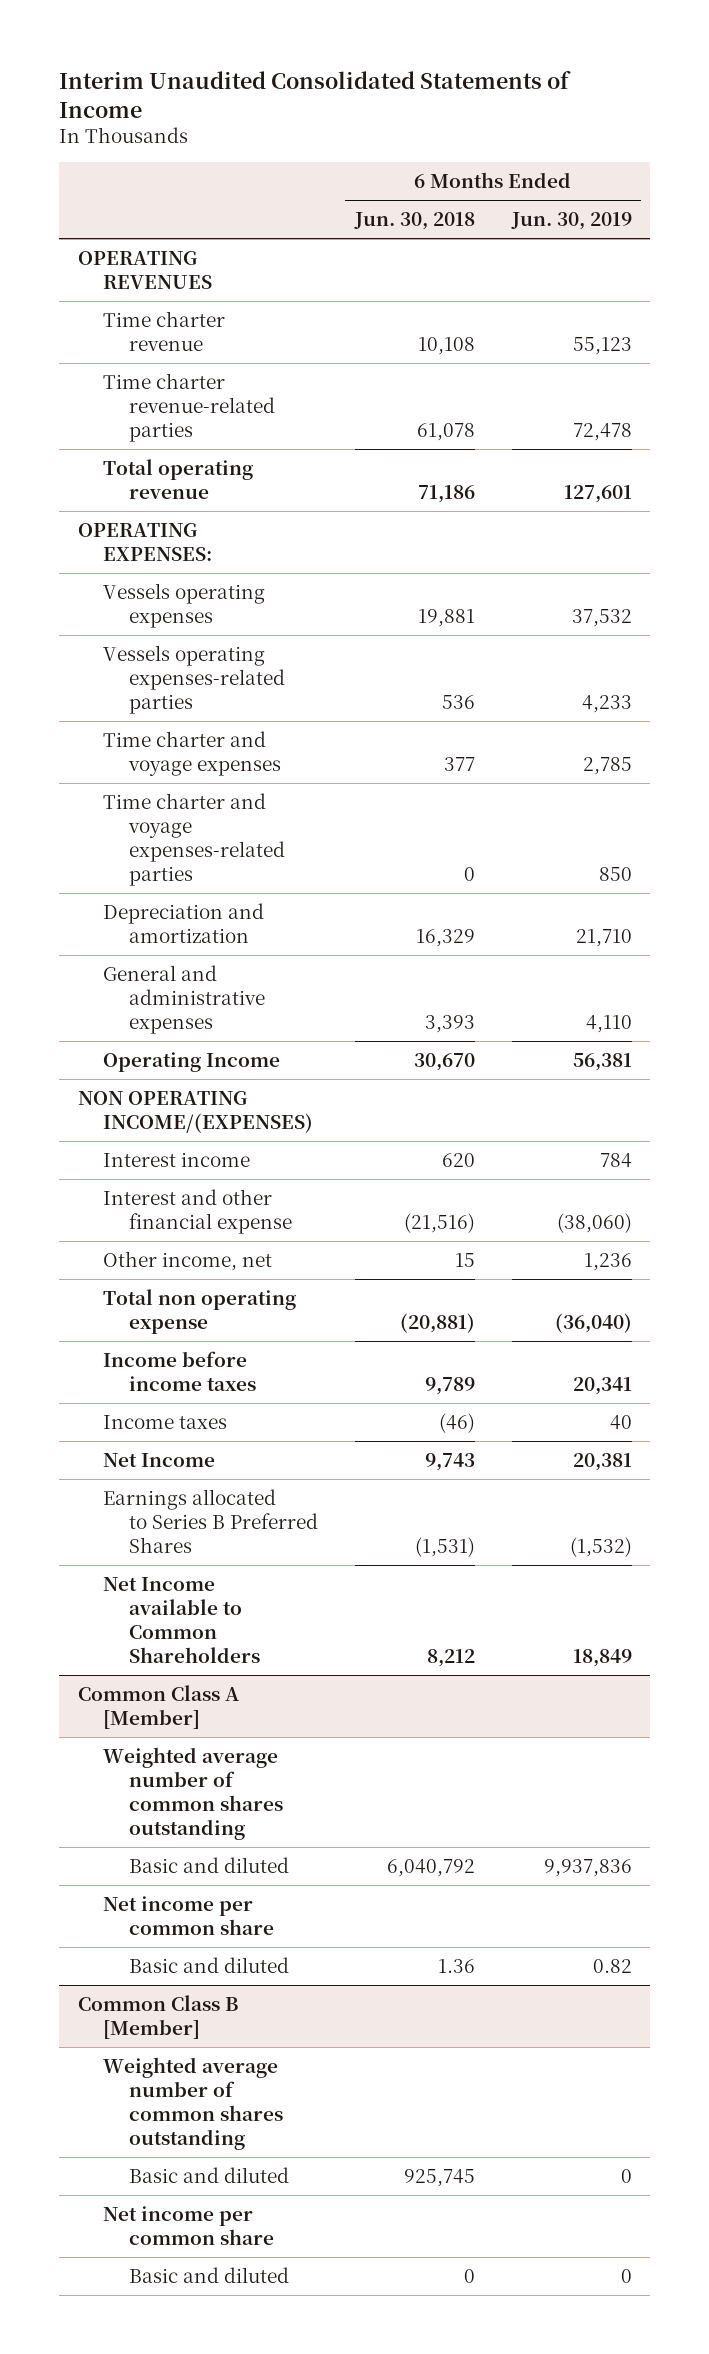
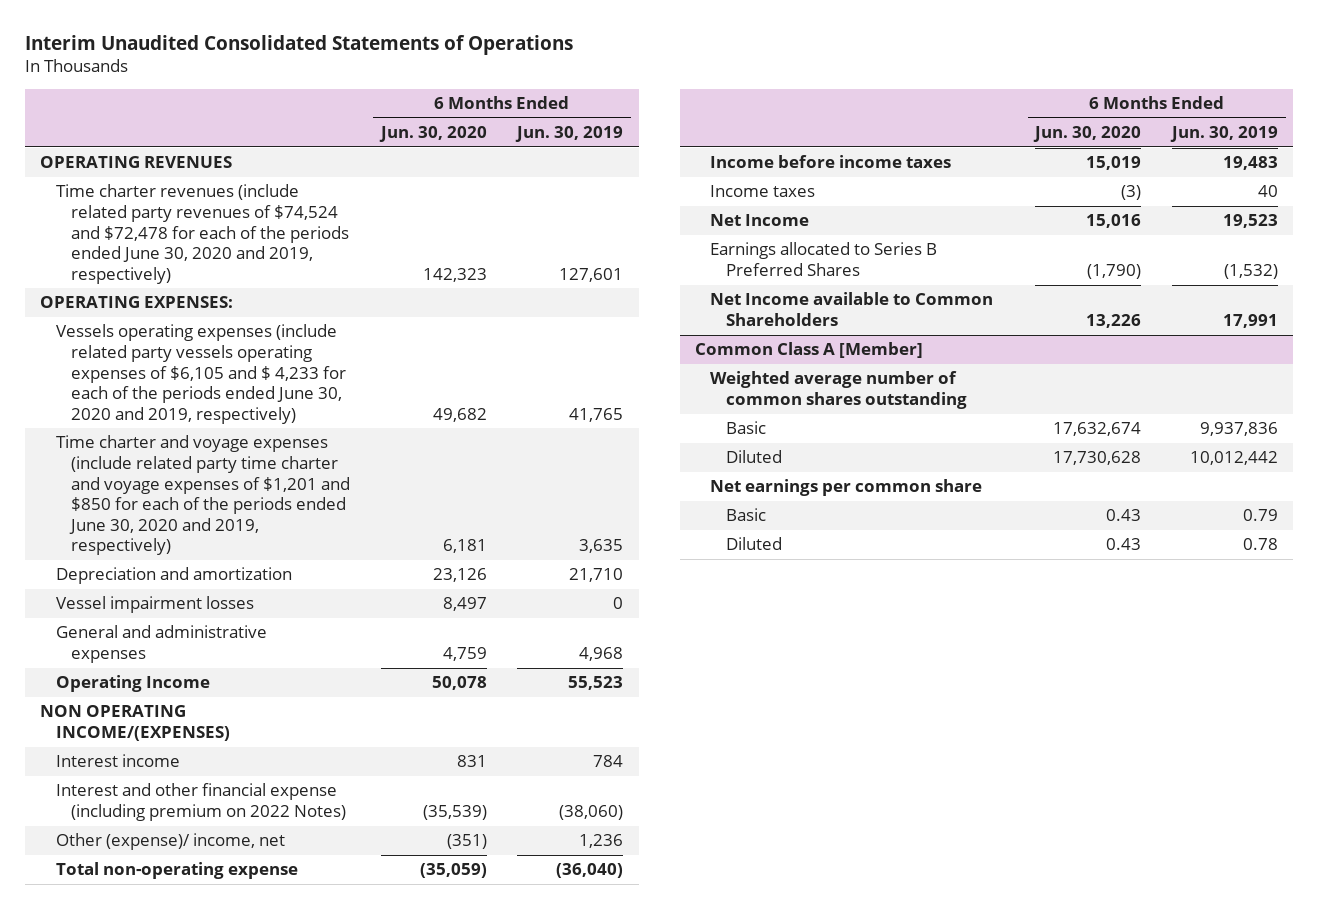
[59,70,572,118] Interim Unaudited Consolidated Statements of Income -> [24,35,573,56] Interim Unaudited Consolidated Statements of Operations
[353,212,475,231] Jun. 30, 2018 -> none
none -> [378,125,487,142] Jun. 30, 2020
[103,310,226,351] Time charter revenue -> none
[103,372,275,442] Time charter revenue-related parties -> none
[103,458,254,499] Total operating revenue -> [55,184,349,284] Time charter revenues (include related party revenues of $74,524 and $72,478 for each of the periods ended June 30, 2020 and 2019, respectively)
[103,582,266,628] Vessels operating expenses -> none
[103,644,285,714] Vessels operating expenses-related parties -> none
[103,792,285,886] Time charter and voyage expenses-related parties -> none
none -> [55,324,346,424] Vessels operating expenses (include related party vessels operating expenses of $6,105 and $ 4,233 for each of the periods ended June 30, 2020 and 2019, respectively)
[103,730,281,776] Time charter and voyage expenses -> [55,435,350,556] Time charter and voyage expenses (include related party time charter and voyage expenses of $1,201 and $850 for each of the periods ended June 30, 2020 and 2019, respectively)
[582,756,632,775] 2,785 -> [579,539,624,554] 3,635
none -> [55,596,254,614] Vessel impairment losses
[585,1014,632,1033] 4,110 -> [579,646,624,661] 4,968
[572,1052,632,1071] 56,381 -> [568,676,624,691] 55,523
[103,1188,292,1234] Interest and other financial expense -> [55,783,346,821] Interest and other financial expense (including premium on 2022 Notes)
[103,1250,273,1271] Other income, net -> [55,833,285,851] Other (expense)/ income, net
[103,1288,297,1334] Total non operating expense -> [55,862,298,880] Total non-operating expense
[572,1376,632,1395] 20,341 -> [1223,156,1279,171] 19,483
[572,1452,632,1471] 20,381 -> [1223,214,1279,229] 19,523
[572,1648,632,1667] 18,849 -> [1223,313,1279,328] 17,991
[128,1956,289,1973] Basic and diluted -> none
[77,1994,238,2039] Common Class B [Member] -> none
[103,2056,283,2150] Weighted average number of common shares outstanding -> none
[128,2166,289,2183] Basic and diluted -> none
[103,2205,274,2245] Net income per common share -> none
[128,2266,289,2283] Basic and diluted -> none
[128,1856,289,1873] Basic and diluted -> [725,421,766,435] Basic
none -> [725,450,782,464] Diluted
[103,1895,274,1935] Net income per common share -> [710,479,983,497] Net earnings per common share
none -> [725,508,766,522] Basic
none -> [725,537,782,551] Diluted

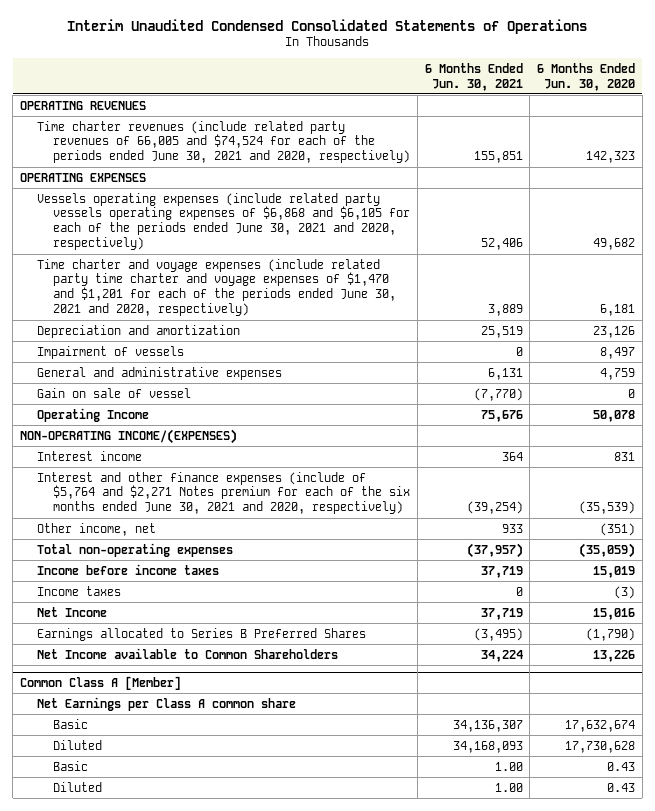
[24,35,573,56] Interim Unaudited Consolidated Statements of Operations -> [67,18,588,34] Interim Unaudited Condensed Consolidated Statements of Operations
[515,125,624,142] Jun. 30, 2019 -> none
none -> [424,62,523,91] 6 Months Ended Jun. 30, 2021
[55,184,349,284] Time charter revenues (include related party revenues of $74,524 and $72,478 for each of the periods ended June 30, 2020 and 2019, respectively) -> [36,120,411,164] Time charter revenues (include related party revenues of 66,005 and $74,524 for each of the periods ended June 30, 2021 and 2020, respectively)
[40,296,234,309] OPERATING EXPENSES: -> [19,172,146,182] OPERATING EXPENSES
[55,324,346,424] Vessels operating expenses (include related party vessels operating expenses of $6,105 and $ 4,233 for each of the periods ended June 30, 2020 and 2019, respectively) -> [36,192,411,251] Vessels operating expenses (include related party vessels operating expenses of $6,868 and $6,105 for each of the periods ended June 30, 2021 and 2020, respectively)
[55,435,350,556] Time charter and voyage expenses (include related party time charter and voyage expenses of $1,201 and $850 for each of the periods ended June 30, 2020 and 2019, respectively) -> [36,258,397,317] Time charter and voyage expenses (include related party time charter and voyage expenses of $1,470 and $1,201 for each of the periods ended June 30, 2021 and 2020, respectively)
[55,596,254,614] Vessel impairment losses -> [36,345,184,359] Impairment of vessels
none -> [36,387,191,398] Gain on sale of vessel
[40,705,230,741] NON OPERATING INCOME/(EXPENSES) -> [19,428,237,444] NON-OPERATING INCOME/(EXPENSES)
[55,783,346,821] Interest and other financial expense (including premium on 2022 Notes) -> [36,471,411,515] Interest and other finance expenses (include of $5,764 and $2,271 Notes premium for each of the six months ended June 30, 2021 and 2020, respectively)
[55,833,285,851] Other (expense)/ income, net -> [36,522,156,536] Other income, net
[55,862,298,880] Total non-operating expense -> [36,542,233,557] Total non-operating expenses
[710,371,967,409] Weighted average number of common shares outstanding -> none
none -> [36,696,296,711] Net Earnings per Class A common share
[710,479,983,497] Net earnings per common share -> none

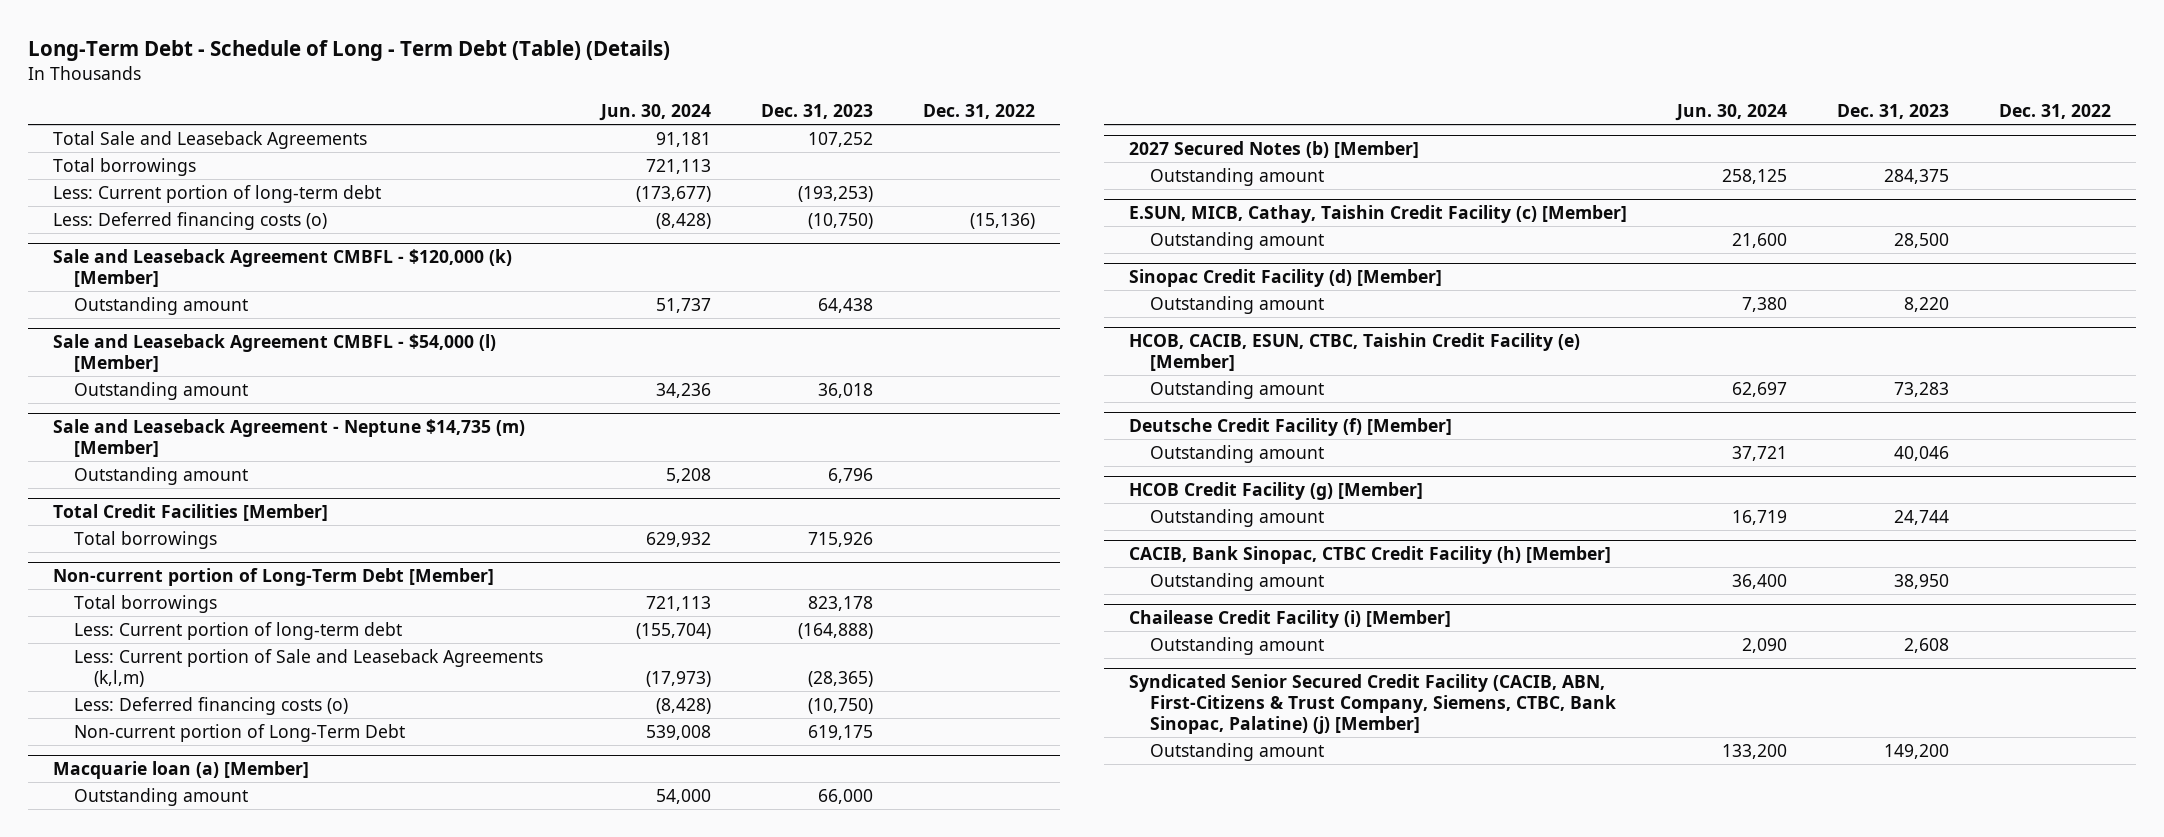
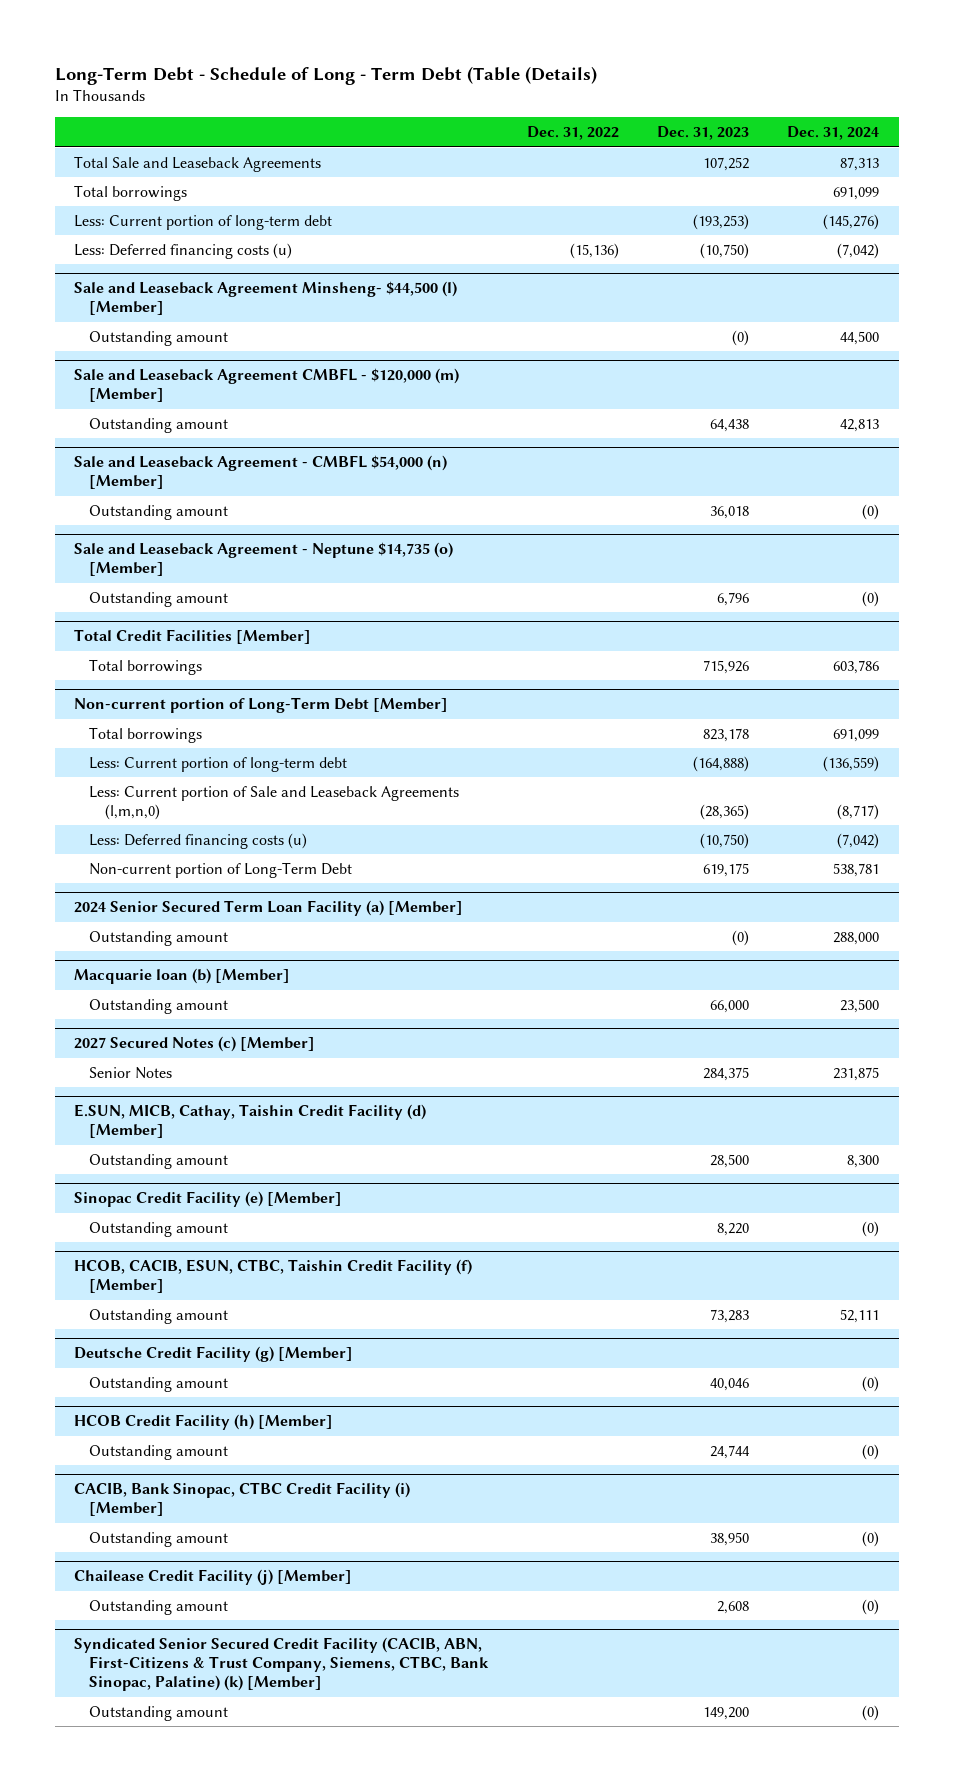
[28,39,671,61] Long-Term Debt - Schedule of Long - Term Debt (Table) (Details) -> [54,65,597,85] Long-Term Debt - Schedule of Long - Term Debt (Table (Details)
[599,104,712,122] Jun. 30, 2024 -> none
none -> [787,126,880,141] Dec. 31, 2024
[53,211,328,230] Less: Deferred financing costs (o) -> [73,242,292,259] Less: Deferred financing costs (u)
[53,249,513,287] Sale and Leaseback Agreement CMBFL - $120,000 (k) [Member] -> [73,281,457,316] Sale and Leaseback Agreement Minsheng- $44,500 (l) [Member]
none -> [89,330,229,346] Outstanding amount
none -> [73,368,459,403] Sale and Leaseback Agreement CMBFL - $120,000 (m) [Member]
[53,334,497,372] Sale and Leaseback Agreement CMBFL - $54,000 (l) [Member] -> [73,455,447,490] Sale and Leaseback Agreement - CMBFL $54,000 (n) [Member]
[53,419,526,457] Sale and Leaseback Agreement - Neptune $14,735 (m) [Member] -> [73,542,453,577] Sale and Leaseback Agreement - Neptune $14,735 (o) [Member]
[73,648,543,687] Less: Current portion of Sale and Leaseback Agreements (k,l,m) -> [89,785,460,820] Less: Current portion of Sale and Leaseback Agreements (l,m,n,0)
[73,696,348,715] Less: Deferred financing costs (o) -> [89,832,308,849] Less: Deferred financing costs (u)
none -> [73,900,463,917] 2024 Senior Secured Term Loan Facility (a) [Member]
none -> [89,930,229,946] Outstanding amount
[53,761,310,780] Macquarie loan (a) [Member] -> [73,968,290,985] Macquarie loan (b) [Member]
[1129,141,1420,159] 2027 Secured Notes (b) [Member] -> [73,1036,315,1053] 2027 Secured Notes (c) [Member]
[1149,167,1324,186] Outstanding amount -> [89,1066,173,1079] Senior Notes
[1129,205,1628,224] E.SUN, MICB, Cathay, Taishin Credit Facility (c) [Member] -> [73,1104,426,1139] E.SUN, MICB, Cathay, Taishin Credit Facility (d) [Member]
[1129,269,1443,288] Sinopac Credit Facility (d) [Member] -> [73,1191,342,1208] Sinopac Credit Facility (e) [Member]
[1129,333,1581,371] HCOB, CACIB, ESUN, CTBC, Taishin Credit Facility (e) [Member] -> [73,1259,472,1294] HCOB, CACIB, ESUN, CTBC, Taishin Credit Facility (f) [Member]
[1129,418,1453,437] Deutsche Credit Facility (f) [Member] -> [73,1346,353,1363] Deutsche Credit Facility (g) [Member]
[1129,482,1424,501] HCOB Credit Facility (g) [Member] -> [73,1414,333,1431] HCOB Credit Facility (h) [Member]
[1129,546,1612,565] CACIB, Bank Sinopac, CTBC Credit Facility (h) [Member] -> [73,1482,410,1517] CACIB, Bank Sinopac, CTBC Credit Facility (i) [Member]
[1129,610,1452,629] Chailease Credit Facility (i) [Member] -> [73,1569,352,1586] Chailease Credit Facility (j) [Member]
[1129,674,1616,734] Syndicated Senior Secured Credit Facility (CACIB, ABN, First-Citizens & Trust Company, Siemens, CTBC, Bank Sinopac, Palatine) (j) [Member] -> [73,1637,490,1692] Syndicated Senior Secured Credit Facility (CACIB, ABN, First-Citizens & Trust Company, Siemens, CTBC, Bank Sinopac, Palatine) (k) [Member]

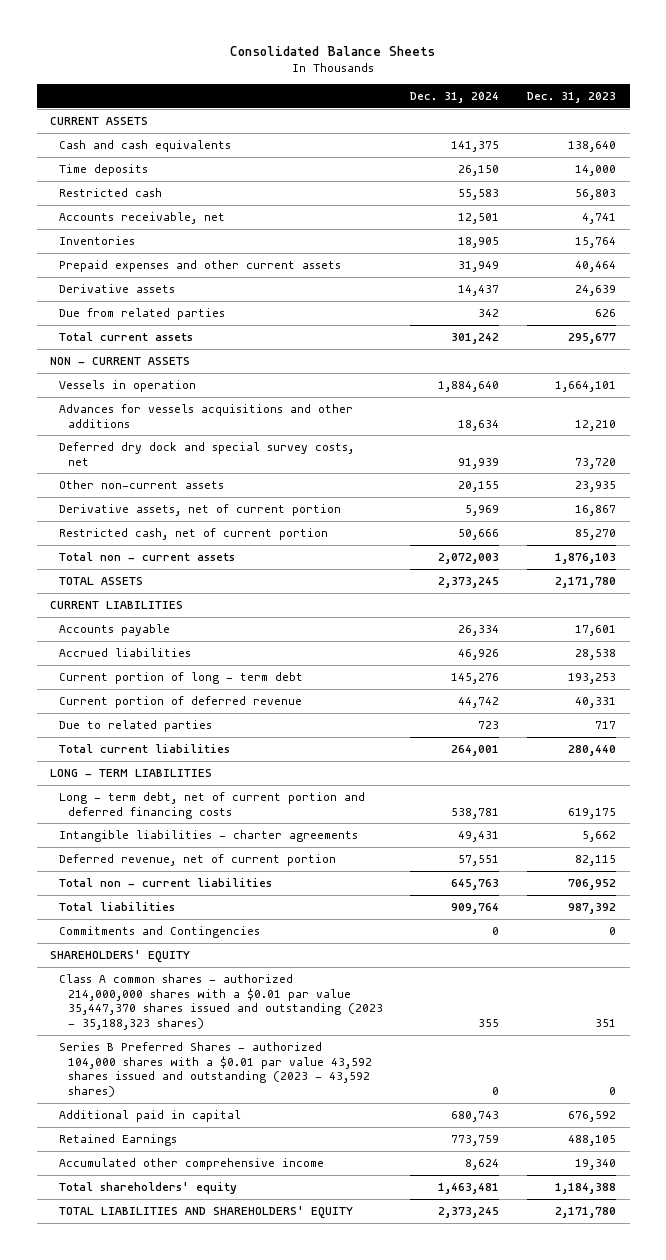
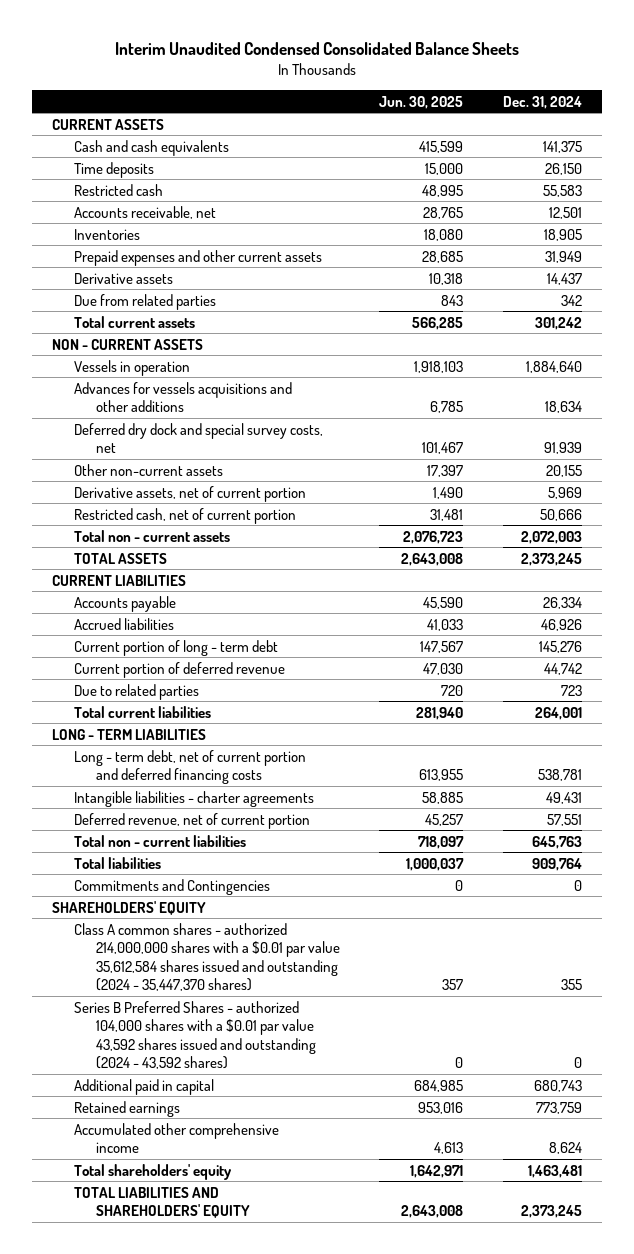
[230,45,436,56] Consolidated Balance Sheets -> [115,42,520,56] Interim Unaudited Condensed Consolidated Balance Sheets
[526,91,616,103] Dec. 31, 2023 -> none
none -> [379,95,464,109] Jun. 30, 2025
[59,973,383,1030] Class A common shares - authorized 214,000,000 shares with a $0.01 par value 35,447,370 shares issued and outstanding (2023 - 35,188,323 shares) -> [73,922,340,992] Class A common shares - authorized 214,000,000 shares with a $0.01 par value 35,612,584 shares issued and outstanding (2024 - 35,447,370 shares)
[59,1041,372,1097] Series B Preferred Shares - authorized 104,000 shares with a $0.01 par value 43,592 shares issued and outstanding (2023 - 43,592 shares) -> [73,1000,316,1070] Series B Preferred Shares - authorized 104,000 shares with a $0.01 par value 43,592 shares issued and outstanding (2024 - 43,592 shares)
[59,1133,178,1146] Retained Earnings -> [73,1100,180,1117] Retained earnings

